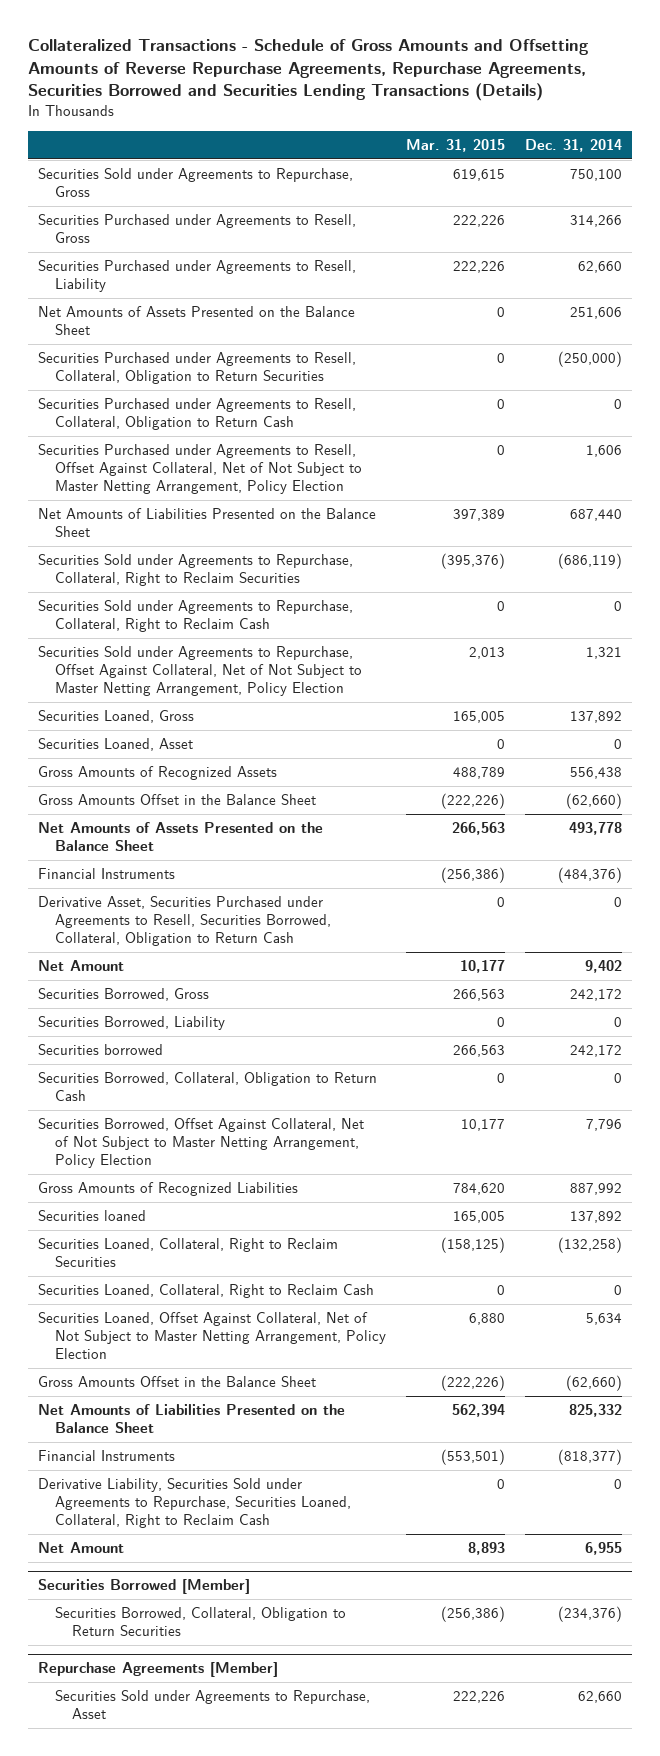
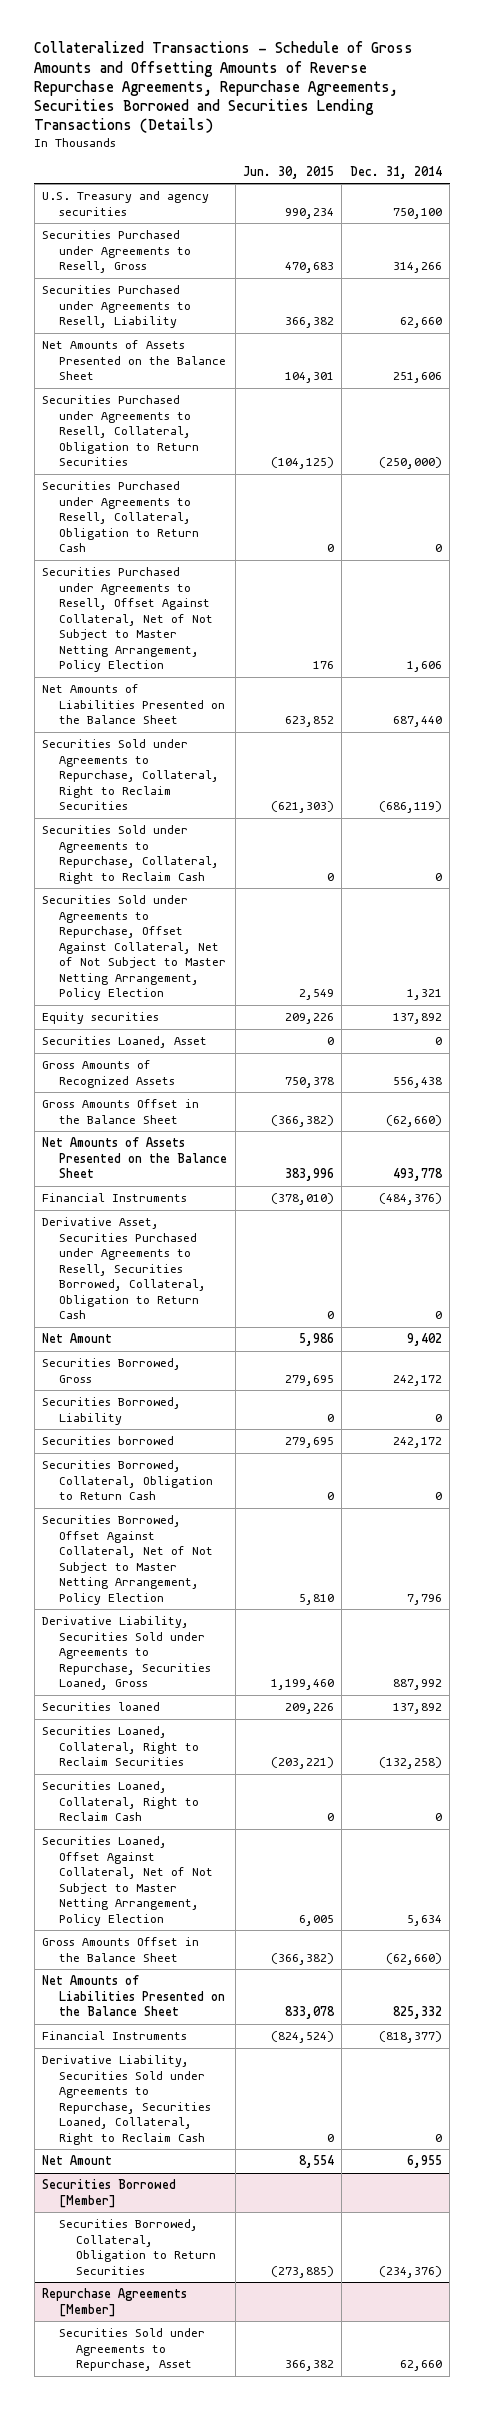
[406,138,506,152] Mar. 31, 2015 -> none
none -> [242,165,334,179] Jun. 30, 2015
[38,168,354,198] Securities Sold under Agreements to Repurchase, Gross -> [41,191,209,216] U.S. Treasury and agency securities
[38,710,195,724] Securities Loaned, Gross -> [41,1012,159,1025] Equity securities
[38,1182,299,1197] Gross Amounts of Recognized Liabilities -> [41,1616,212,1691] Derivative Liability, Securities Sold under Agreements to Repurchase, Securities Loaned, Gross

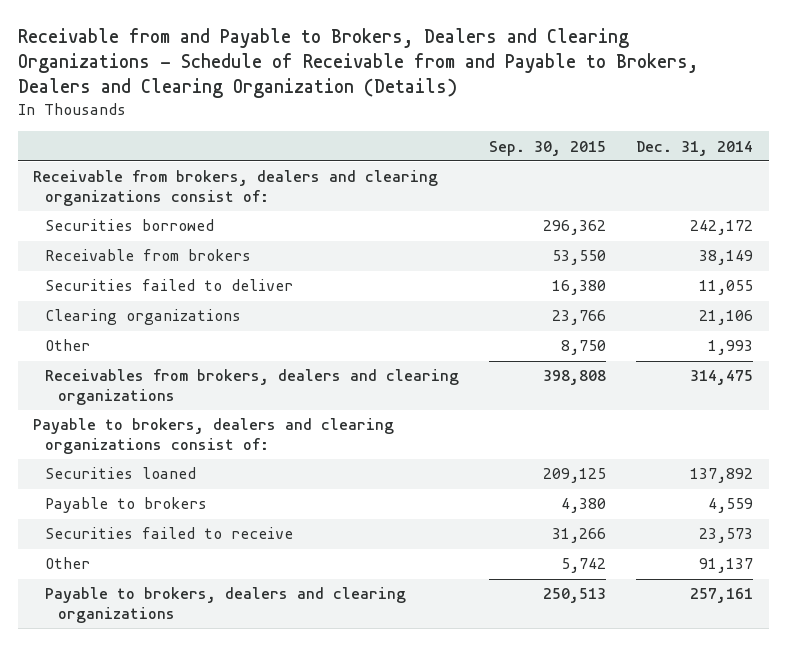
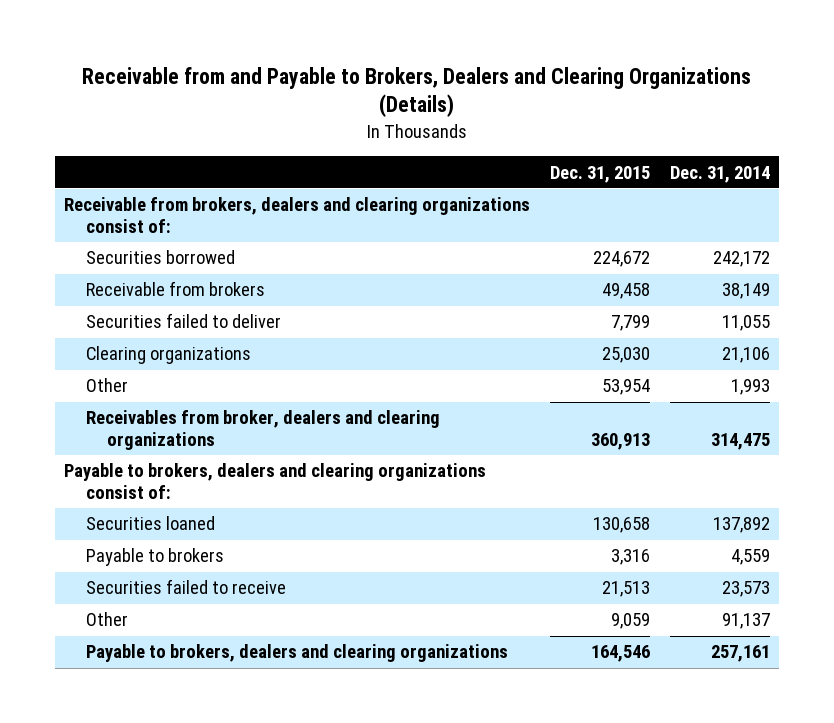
[17,27,699,99] Receivable from and Payable to Brokers, Dealers and Clearing Organizations - Schedule of Receivable from and Payable to Brokers, Dealers and Clearing Organization (Details) -> [81,66,751,118] Receivable from and Payable to Brokers, Dealers and Clearing Organizations (Details)
[489,140,607,156] Sep. 30, 2015 -> none
none -> [549,165,650,183] Dec. 31, 2015
[45,369,460,405] Receivables from brokers, dealers and clearing organizations -> [85,410,440,451] Receivables from broker, dealers and clearing organizations

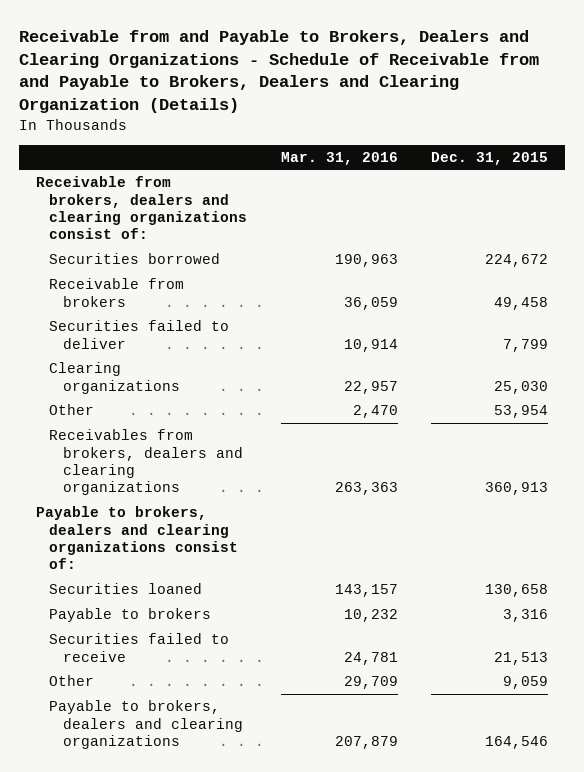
[81,66,751,118] Receivable from and Payable to Brokers, Dealers and Clearing Organizations (Details) -> [18,29,539,114] Receivable from and Payable to Brokers, Dealers and Clearing Organizations - Schedule of Receivable from and Payable to Brokers, Dealers and Clearing Organization (Details)
[669,165,770,183] Dec. 31, 2014 -> none
none -> [280,151,398,165] Mar. 31, 2016
[85,410,440,451] Receivables from broker, dealers and clearing organizations -> [49,429,244,496] Receivables from brokers, dealers and clearing organizations

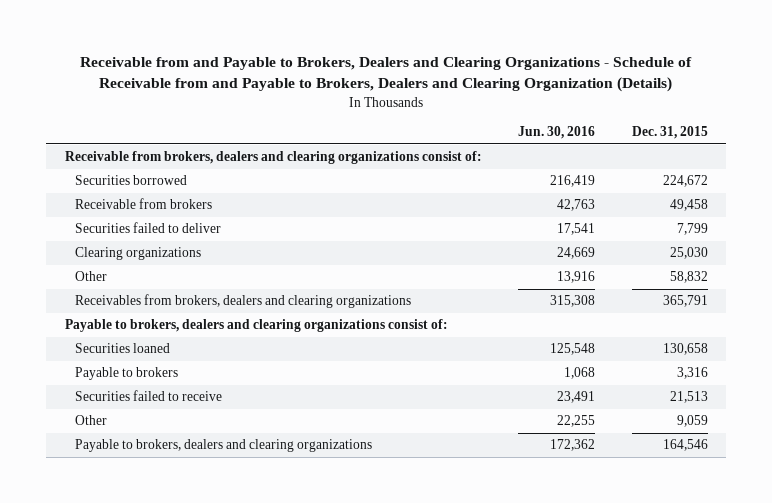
[280,151,398,165] Mar. 31, 2016 -> none
none -> [518,126,596,140] Jun. 30, 2016
[494,405,549,419] 53,954 -> [669,271,708,284] 58,832
[485,482,549,496] 360,913 -> [662,295,708,308] 365,791

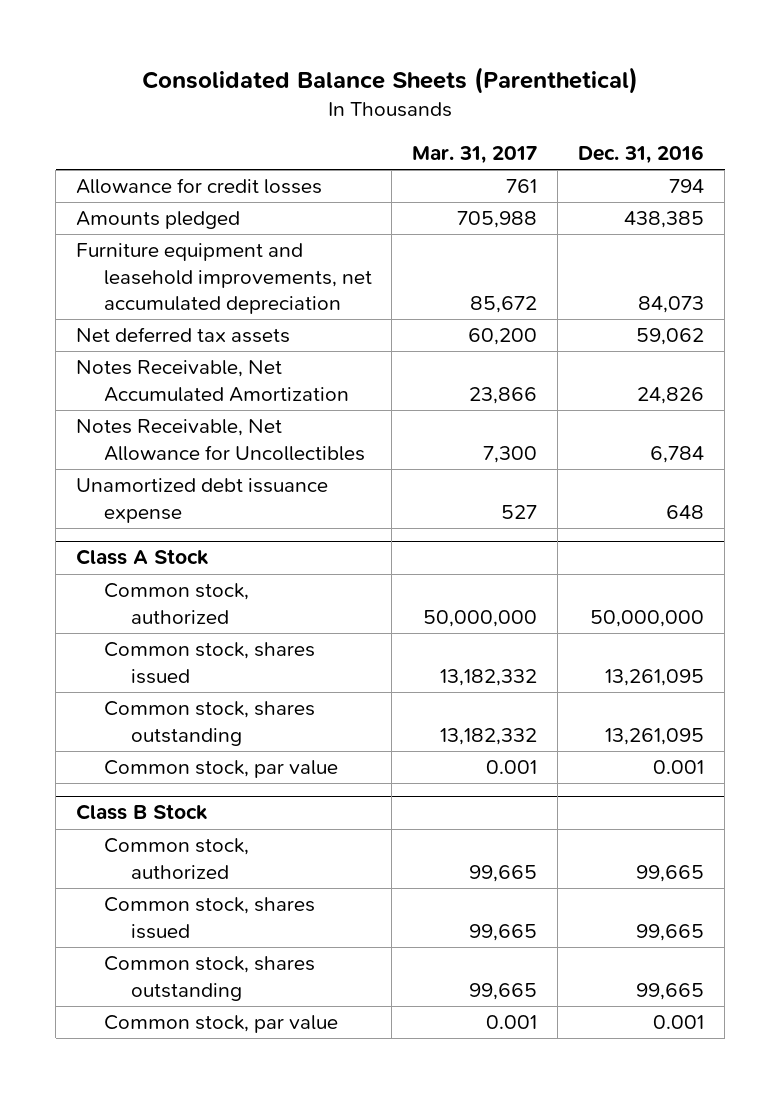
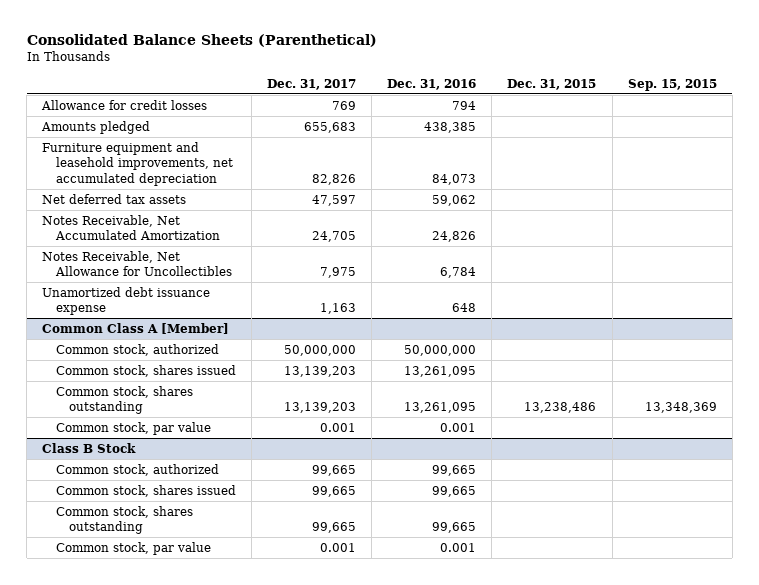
[412,146,538,165] Mar. 31, 2017 -> none
none -> [266,78,356,90] Dec. 31, 2017
none -> [507,78,597,90] Dec. 31, 2015
none -> [627,78,717,91] Sep. 15, 2015
[76,549,210,566] Class A Stock -> [42,322,230,334] Common Class A [Member]

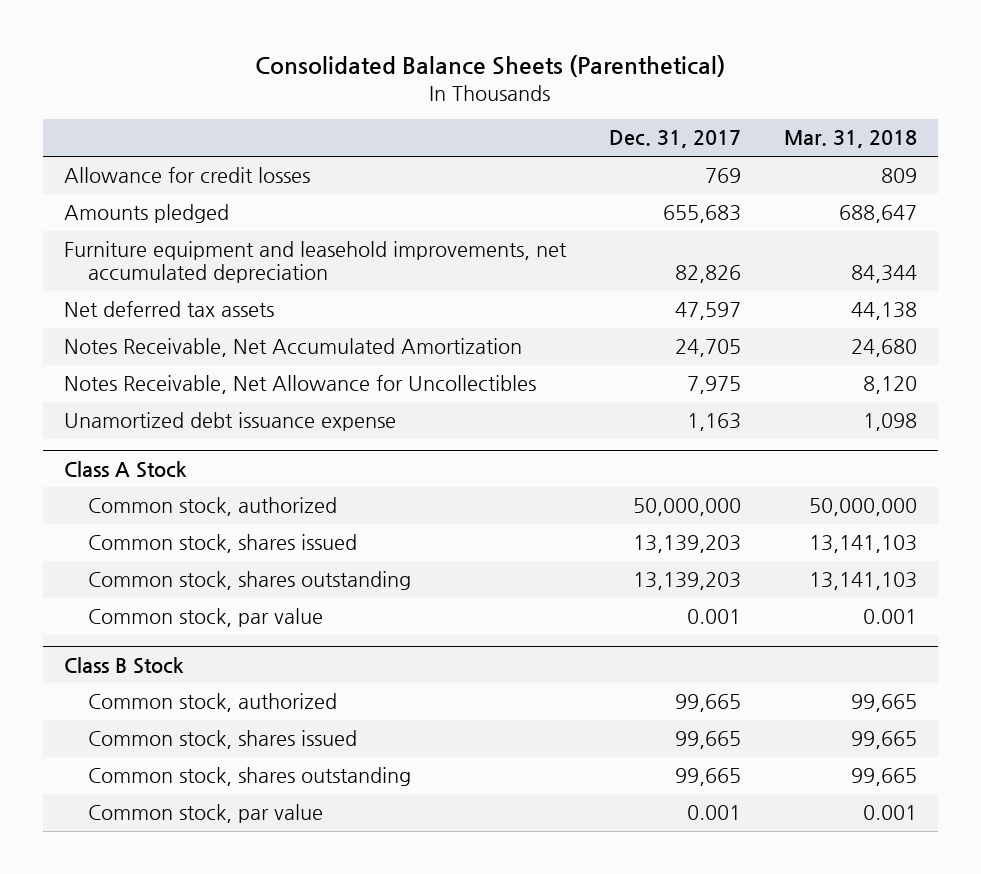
[387,78,477,90] Dec. 31, 2016 -> none
[507,78,597,90] Dec. 31, 2015 -> none
[627,78,717,91] Sep. 15, 2015 -> none
none -> [783,130,917,149] Mar. 31, 2018
[42,322,230,334] Common Class A [Member] -> [64,460,188,478] Class A Stock

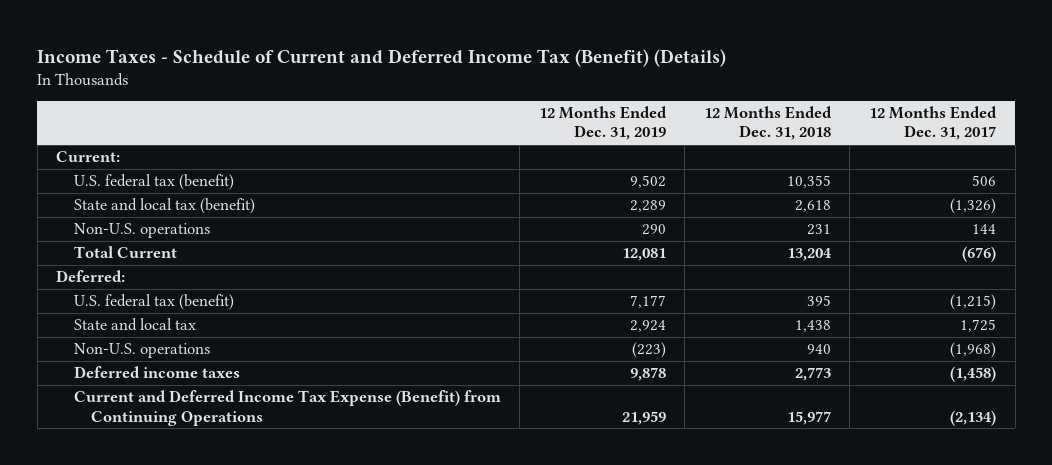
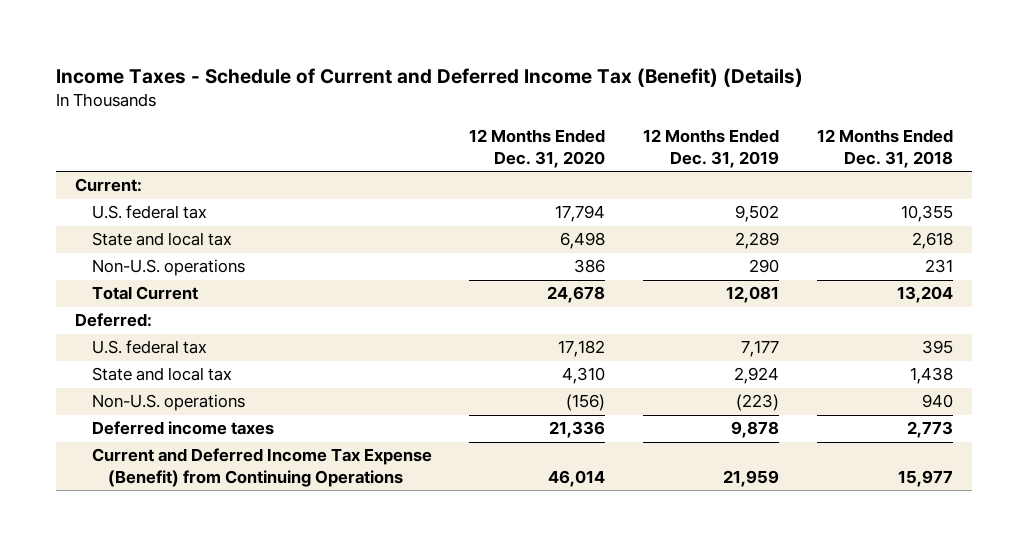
[869,106,998,141] 12 Months Ended Dec. 31, 2017 -> none
none -> [469,129,606,168] 12 Months Ended Dec. 31, 2020
[73,174,234,191] U.S. federal tax (benefit) -> [91,205,207,220] U.S. federal tax
[73,198,255,215] State and local tax (benefit) -> [91,232,232,247] State and local tax
[73,294,234,311] U.S. federal tax (benefit) -> [91,340,207,355] U.S. federal tax

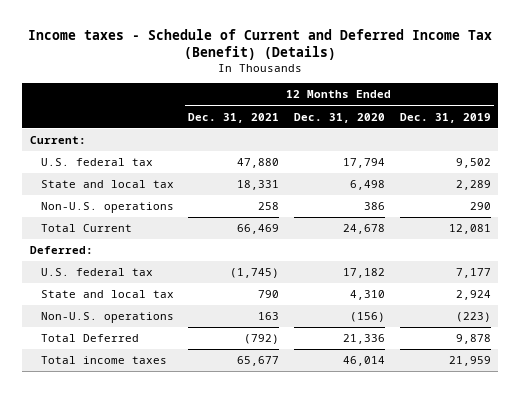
[56,67,804,87] Income Taxes - Schedule of Current and Deferred Income Tax (Benefit) (Details) -> [28,28,493,60] Income taxes - Schedule of Current and Deferred Income Tax (Benefit) (Details)
[817,129,954,168] 12 Months Ended Dec. 31, 2018 -> none
none -> [188,112,280,123] Dec. 31, 2021
[91,421,274,436] Deferred income taxes -> [40,334,139,343] Total Deferred
[91,448,432,487] Current and Deferred Income Tax Expense (Benefit) from Continuing Operations -> [40,356,167,365] Total income taxes

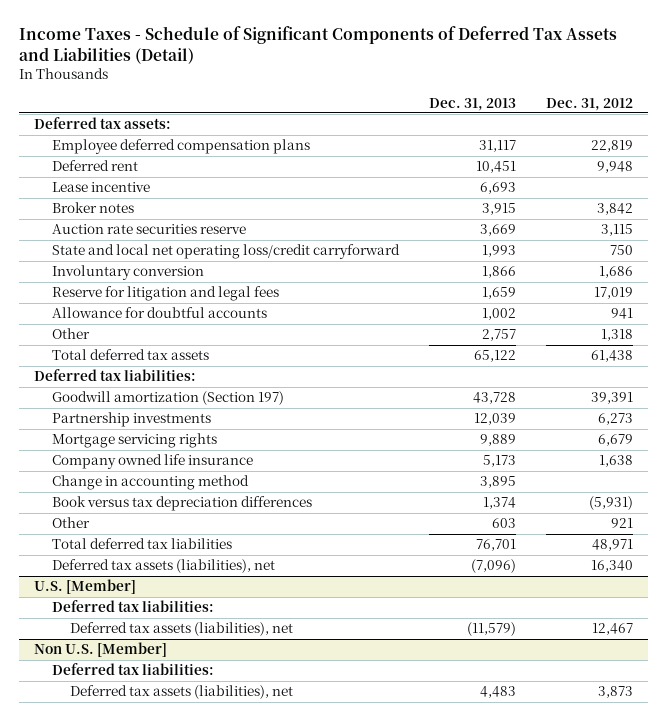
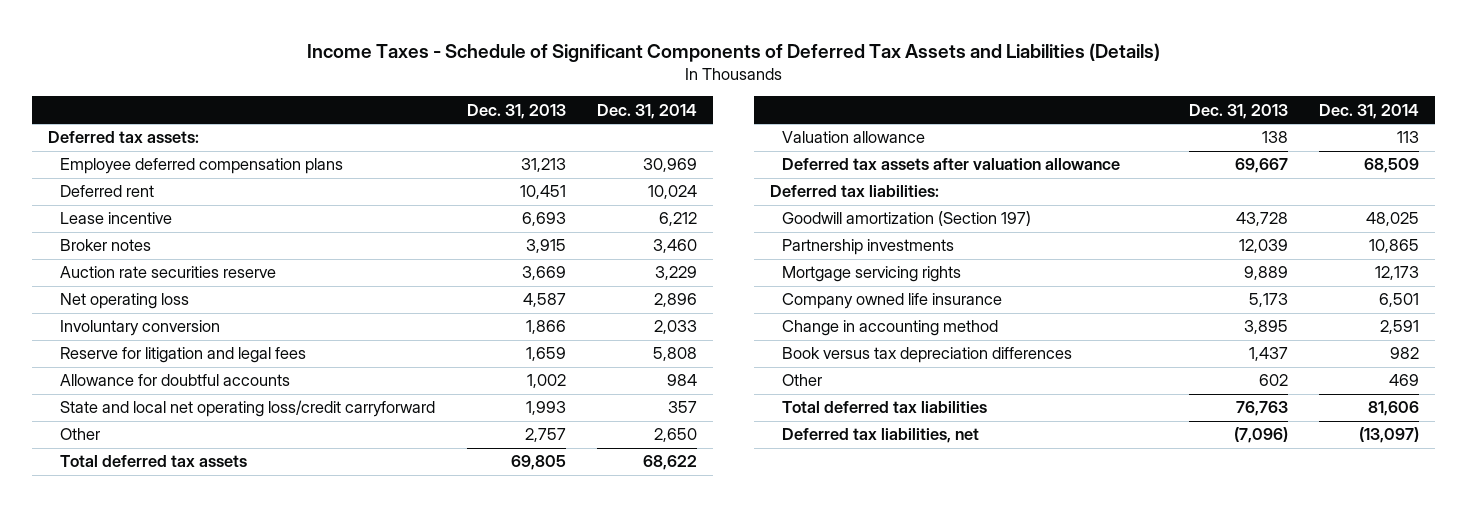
[18,25,617,64] Income Taxes - Schedule of Significant Components of Deferred Tax Assets and Liabilities (Detail) -> [306,42,1160,62] Income Taxes - Schedule of Significant Components of Deferred Tax Assets and Liabilities (Details)
[545,97,633,111] Dec. 31, 2012 -> none
none -> [597,103,698,119] Dec. 31, 2014
[479,140,517,153] 31,117 -> [520,158,566,173] 31,213
none -> [60,293,190,310] Net operating loss
[52,244,401,260] State and local net operating loss/credit carryforward -> [60,400,436,418] State and local net operating loss/credit carryforward
[474,350,517,363] 65,122 -> [510,455,566,471] 69,805
none -> [782,131,926,144] Valuation allowance
none -> [782,158,1121,171] Deferred tax assets after valuation allowance
[33,579,136,595] U.S. [Member] -> none
[52,600,215,613] Deferred tax liabilities: -> none
[70,622,294,637] Deferred tax assets (liabilities), net -> none
[33,642,167,658] Non U.S. [Member] -> none
[52,663,215,676] Deferred tax liabilities: -> none
[70,685,294,700] Deferred tax assets (liabilities), net -> none
[483,497,517,510] 1,374 -> [1248,347,1288,362] 1,437
[492,518,517,529] 603 -> [1258,374,1288,387] 602
[476,539,517,552] 76,701 -> [1235,401,1288,417] 76,763
[52,559,276,574] Deferred tax assets (liabilities), net -> [782,428,980,444] Deferred tax liabilities, net

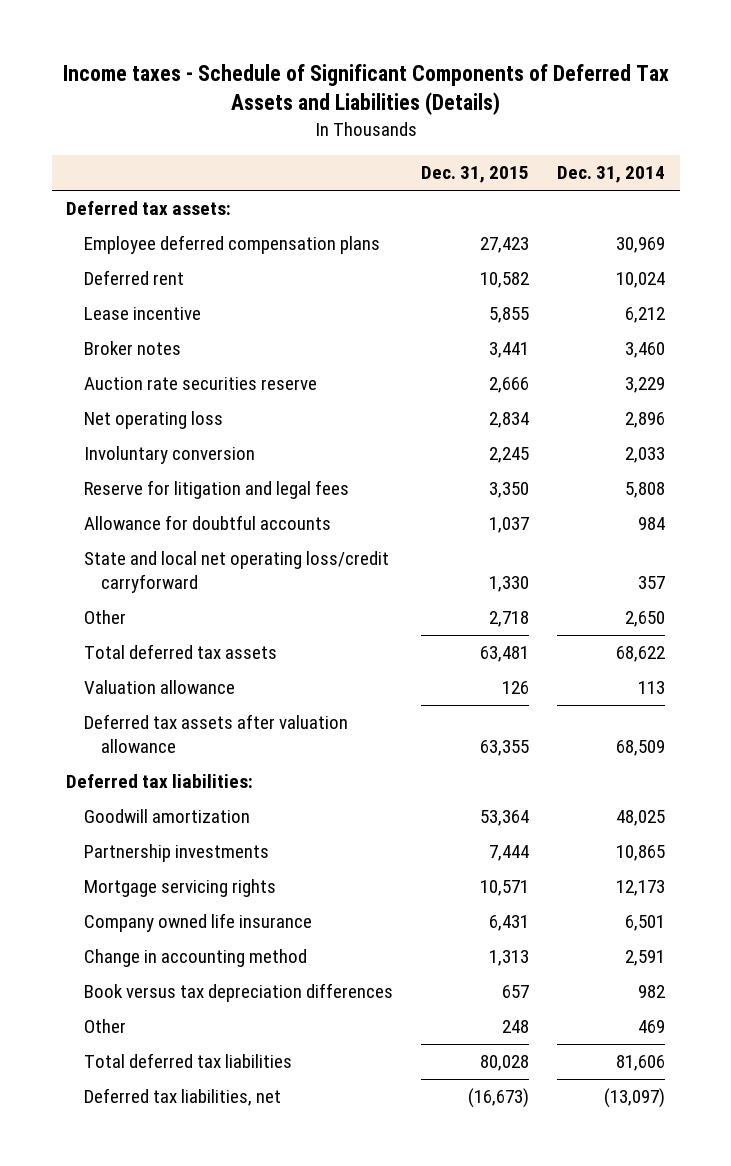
[306,42,1160,62] Income Taxes - Schedule of Significant Components of Deferred Tax Assets and Liabilities (Details) -> [62,64,669,116] Income taxes - Schedule of Significant Components of Deferred Tax Assets and Liabilities (Details)
[466,103,566,119] Dec. 31, 2013 -> none
none -> [421,166,530,184] Dec. 31, 2015
[782,211,1032,227] Goodwill amortization (Section 197) -> [83,809,250,824] Goodwill amortization

